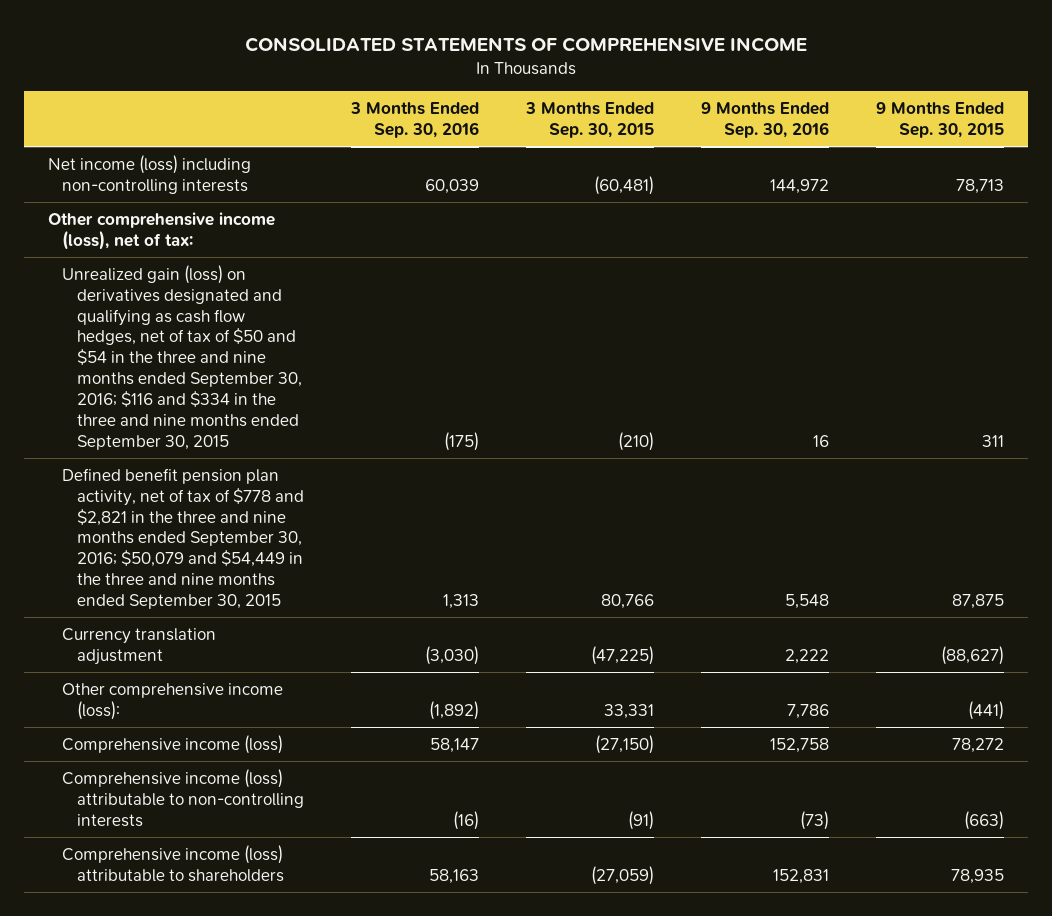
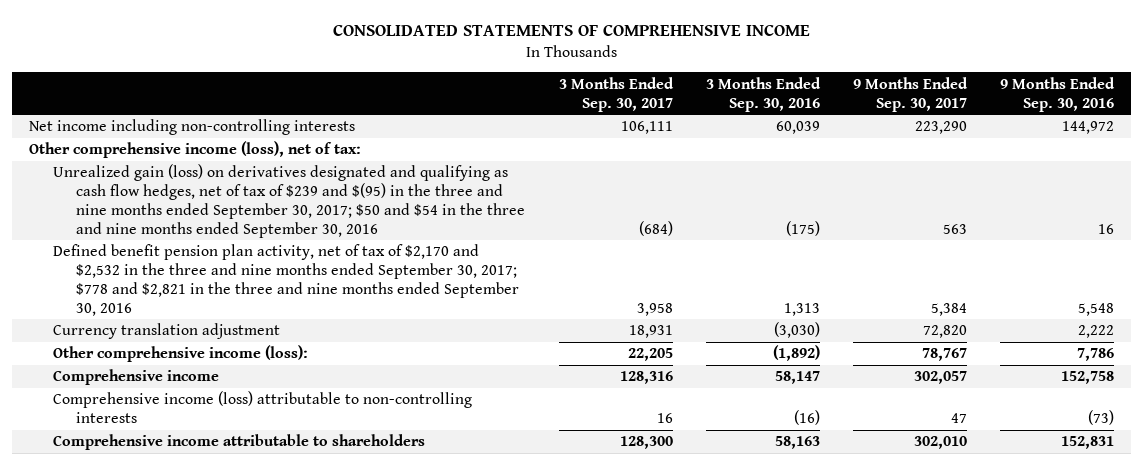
[524,101,654,138] 3 Months Ended Sep. 30, 2015 -> none
[876,101,1005,138] 9 Months Ended Sep. 30, 2015 -> none
none -> [558,76,674,112] 3 Months Ended Sep. 30, 2017
none -> [853,76,969,112] 9 Months Ended Sep. 30, 2017
[47,154,251,194] Net income (loss) including non-controlling interests -> [28,119,355,136] Net income including non-controlling interests
[62,264,302,450] Unrealized gain (loss) on derivatives designated and qualifying as cash flow hedges, net of tax of $50 and $54 in the three and nine months ended September 30, 2016; $116 and $334 in the three and nine months ended September 30, 2015 -> [52,164,526,238] Unrealized gain (loss) on derivatives designated and qualifying as cash flow hedges, net of tax of $239 and $(95) in the three and nine months ended September 30, 2017; $50 and $54 in the three and nine months ended September 30, 2016
[62,467,304,609] Defined benefit pension plan activity, net of tax of $778 and $2,821 in the three and nine months ended September 30, 2016; $50,079 and $54,449 in the three and nine months ended September 30, 2015 -> [52,244,520,316] Defined benefit pension plan activity, net of tax of $2,170 and $2,532 in the three and nine months ended September 30, 2017; $778 and $2,821 in the three and nine months ended September 30, 2016
[62,734,284,754] Comprehensive income (loss) -> [52,369,219,386] Comprehensive income
[62,844,284,882] Comprehensive income (loss) attributable to shareholders -> [52,434,425,451] Comprehensive income attributable to shareholders

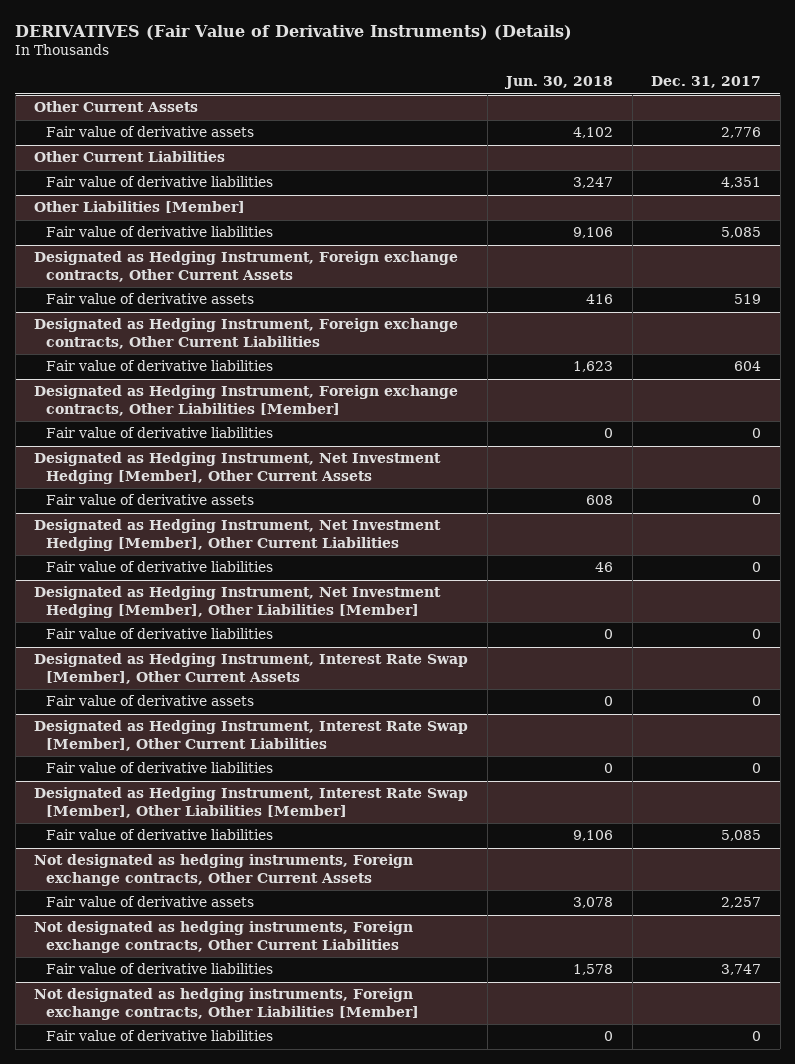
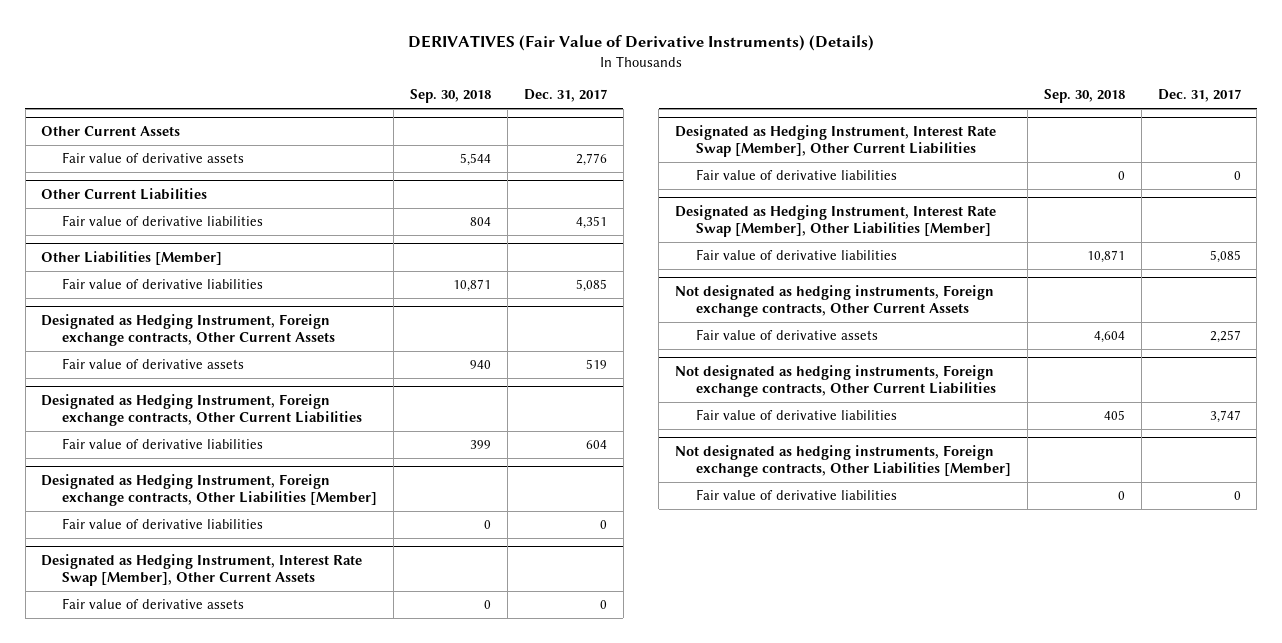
[504,76,614,90] Jun. 30, 2018 -> none
none -> [410,89,492,104] Sep. 30, 2018
[34,452,442,484] Designated as Hedging Instrument, Net Investment Hedging [Member], Other Current Assets -> none
[46,494,255,506] Fair value of derivative assets -> none
[34,519,442,551] Designated as Hedging Instrument, Net Investment Hedging [Member], Other Current Liabilities -> none
[46,561,274,573] Fair value of derivative liabilities -> none
[34,586,442,618] Designated as Hedging Instrument, Net Investment Hedging [Member], Other Liabilities [Member] -> none
[46,628,274,640] Fair value of derivative liabilities -> none

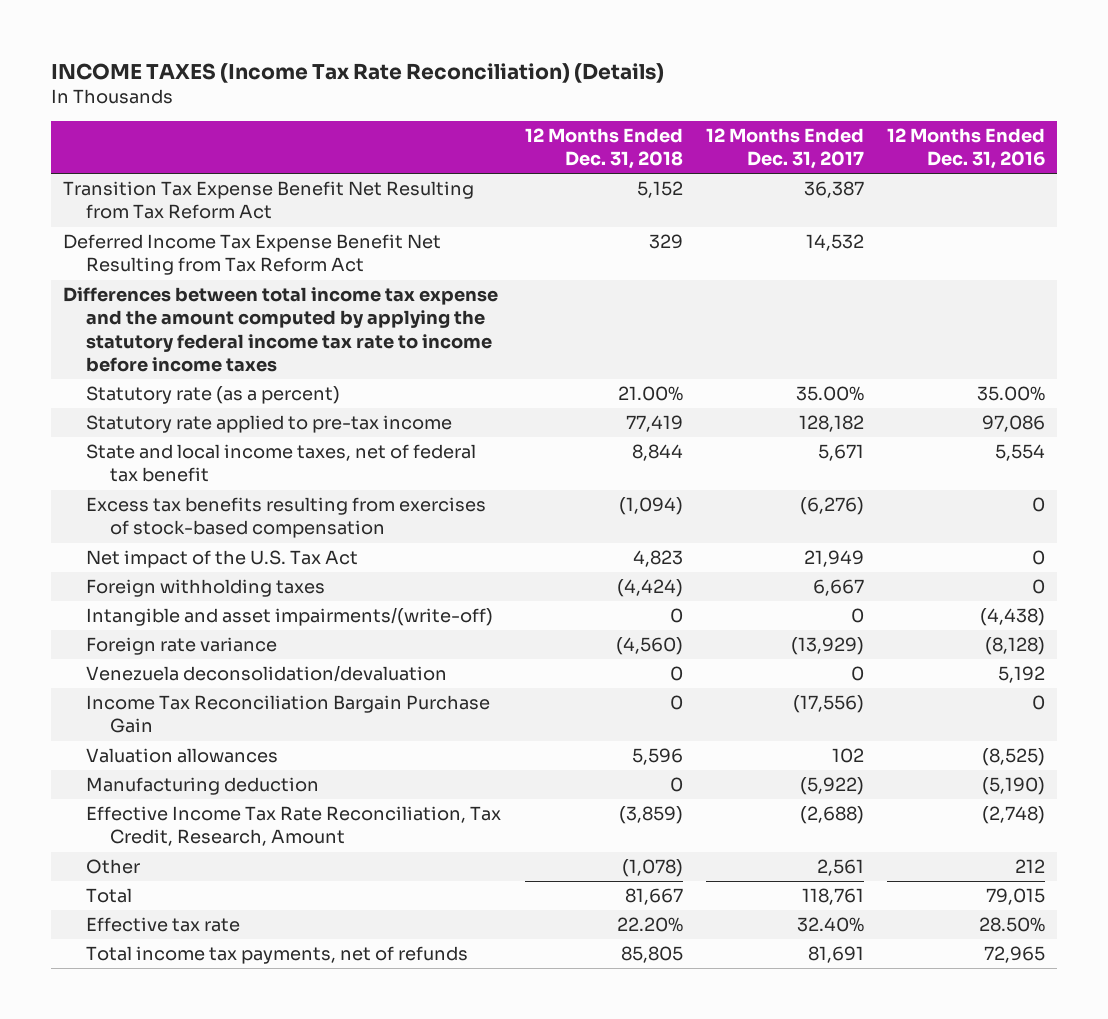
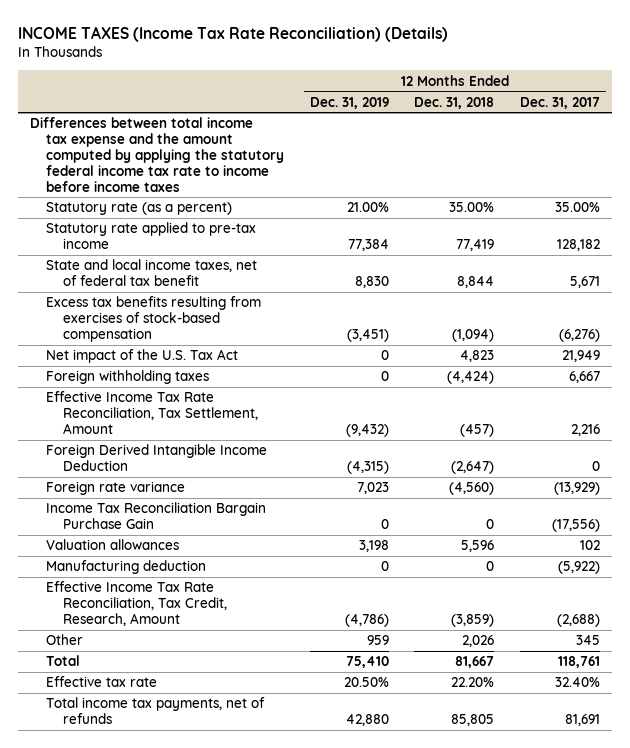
[886,127,1045,170] 12 Months Ended Dec. 31, 2016 -> none
none -> [309,96,389,109] Dec. 31, 2019
[62,181,474,220] Transition Tax Expense Benefit Net Resulting from Tax Reform Act -> none
[62,234,441,276] Deferred Income Tax Expense Benefit Net Resulting from Tax Reform Act -> none
[617,386,683,402] 21.00% -> [449,202,495,213] 35.00%
[86,607,494,627] Intangible and asset impairments/(write-off) -> none
none -> [46,391,258,434] Effective Income Tax Rate Reconciliation, Tax Settlement, Amount
none -> [46,444,268,472] Foreign Derived Intangible Income Deduction
[86,665,448,683] Venezuela deconsolidation/devaluation -> none
[621,859,683,878] (1,078) -> [462,635,495,648] 2,026
[816,859,864,877] 2,561 -> [575,635,600,646] 345

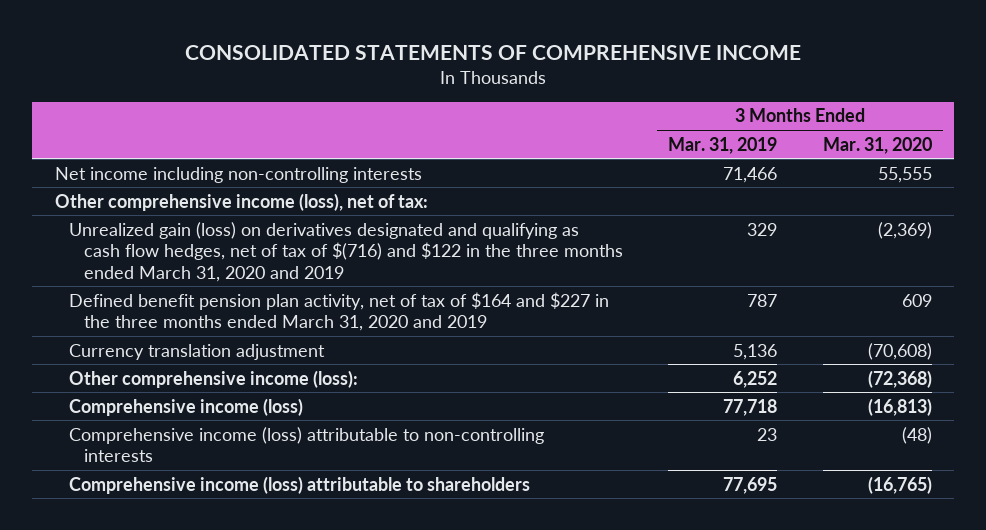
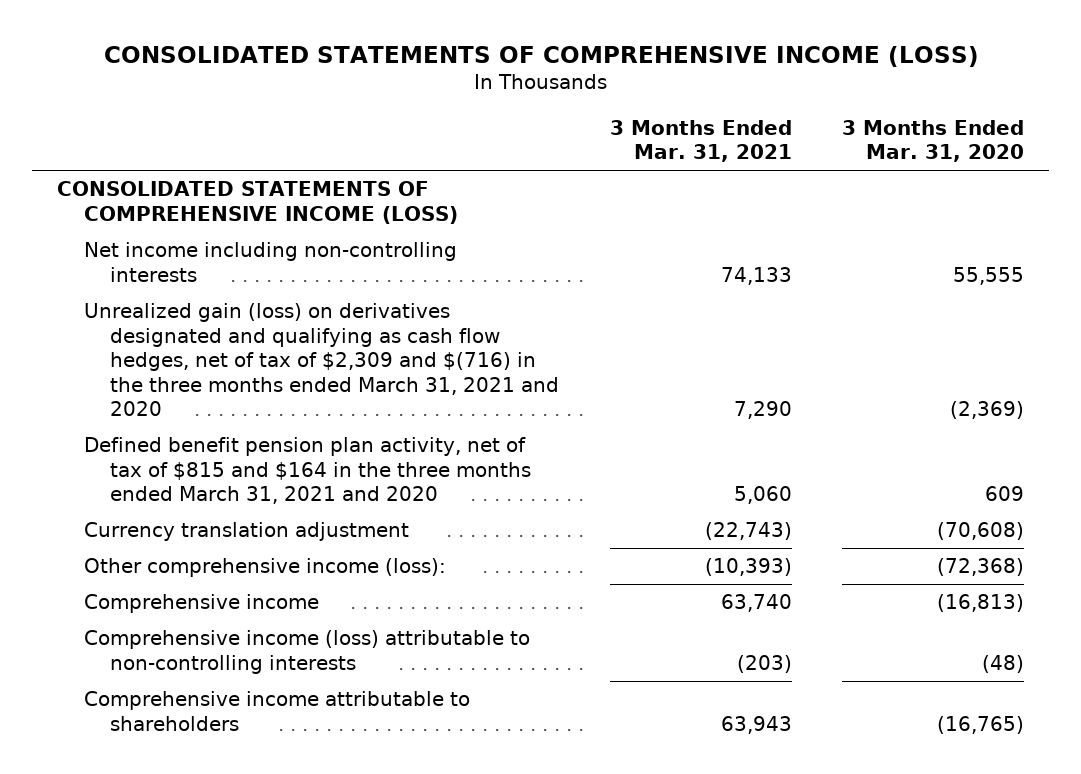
[185,44,802,60] CONSOLIDATED STATEMENTS OF COMPREHENSIVE INCOME -> [103,45,979,67] CONSOLIDATED STATEMENTS OF COMPREHENSIVE INCOME (LOSS)
[668,136,778,154] Mar. 31, 2019 -> none
none -> [609,119,792,163] 3 Months Ended Mar. 31, 2021
none -> [57,181,458,224] CONSOLIDATED STATEMENTS OF COMPREHENSIVE INCOME (LOSS)
[54,192,428,211] Other comprehensive income (loss), net of tax: -> none
[69,221,623,282] Unrealized gain (loss) on derivatives designated and qualifying as cash flow hedges, net of tax of $(716) and $122 in the three months ended March 31, 2020 and 2019 -> [83,303,560,417] Unrealized gain (loss) on derivatives designated and qualifying as cash flow hedges, net of tax of $2,309 and $(716) in the three months ended March 31, 2021 and 2020
[69,291,610,332] Defined benefit pension plan activity, net of tax of $164 and $227 in the three months ended March 31, 2020 and 2019 -> [83,437,532,505] Defined benefit pension plan activity, net of tax of $815 and $164 in the three months ended March 31, 2021 and 2020
[69,397,304,416] Comprehensive income (loss) -> [83,594,319,614] Comprehensive income
[69,475,531,494] Comprehensive income (loss) attributable to shareholders -> [83,691,470,731] Comprehensive income attributable to shareholders

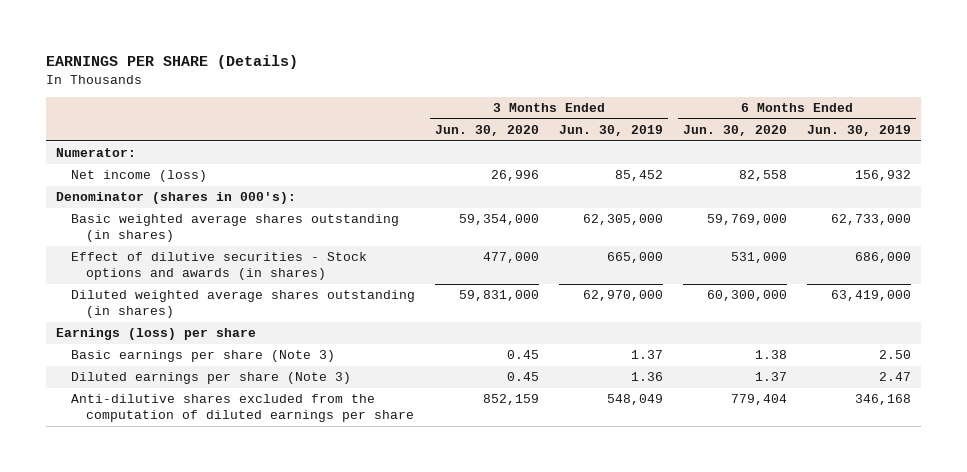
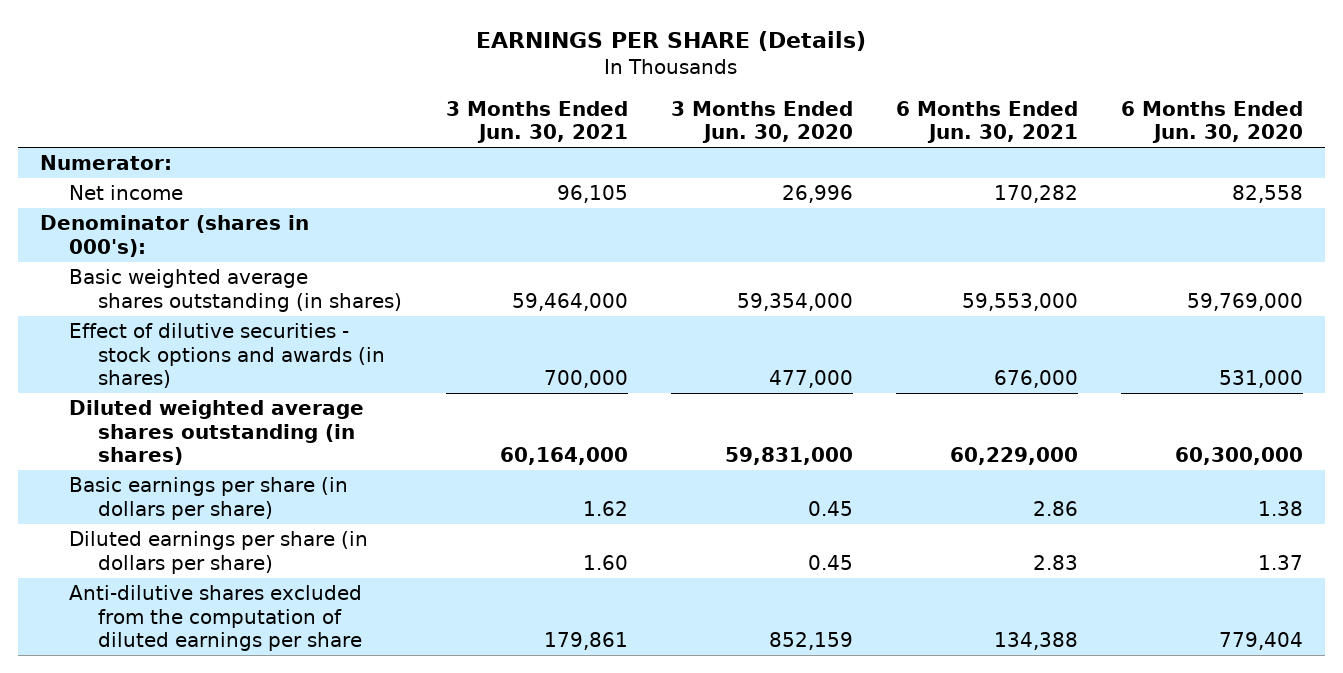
[558,125,663,137] Jun. 30, 2019 -> none
[806,125,911,137] Jun. 30, 2019 -> none
none -> [445,100,628,143] 3 Months Ended Jun. 30, 2021
none -> [895,100,1078,143] 6 Months Ended Jun. 30, 2021
[70,170,207,183] Net income (loss) -> [69,185,184,201] Net income
[70,252,367,281] Effect of dilutive securities - Stock options and awards (in shares) -> [69,323,386,388] Effect of dilutive securities - stock options and awards (in shares)
[55,328,256,341] Earnings (loss) per share -> none
[70,350,335,363] Basic earnings per share (Note 3) -> [69,477,349,520] Basic earnings per share (in dollars per share)
[70,372,351,385] Diluted earnings per share (Note 3) -> [69,531,369,574] Diluted earnings per share (in dollars per share)

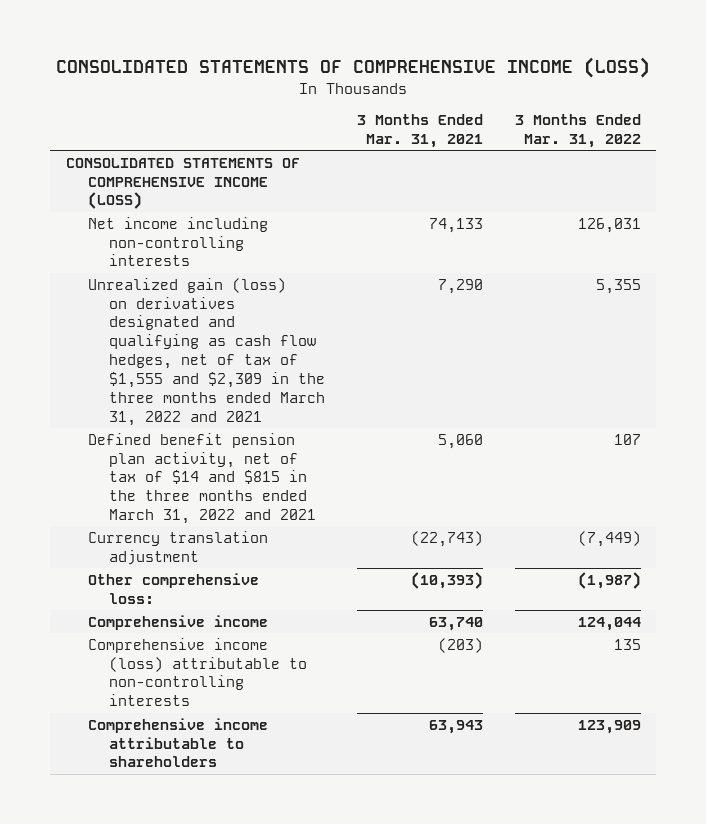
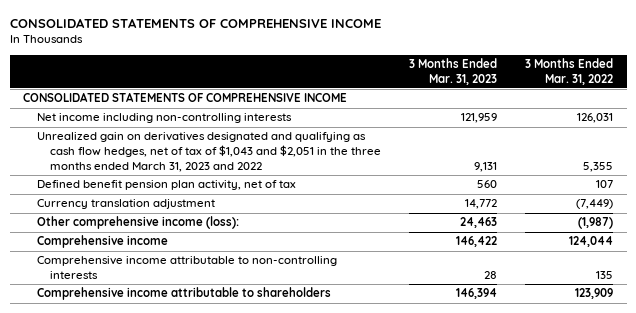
[56,57,651,79] CONSOLIDATED STATEMENTS OF COMPREHENSIVE INCOME (LOSS) -> [9,17,381,28] CONSOLIDATED STATEMENTS OF COMPREHENSIVE INCOME
[356,114,483,149] 3 Months Ended Mar. 31, 2021 -> none
none -> [409,58,498,85] 3 Months Ended Mar. 31, 2023
[65,157,300,210] CONSOLIDATED STATEMENTS OF COMPREHENSIVE INCOME (LOSS) -> [23,92,348,103] CONSOLIDATED STATEMENTS OF COMPREHENSIVE INCOME
[87,277,326,426] Unrealized gain (loss) on derivatives designated and qualifying as cash flow hedges, net of tax of $1,555 and $2,309 in the three months ended March 31, 2022 and 2021 -> [36,132,382,172] Unrealized gain on derivatives designated and qualifying as cash flow hedges, net of tax of $1,043 and $2,051 in the three months ended March 31, 2023 and 2022
[87,432,317,525] Defined benefit pension plan activity, net of tax of $14 and $815 in the three months ended March 31, 2022 and 2021 -> [36,180,296,191] Defined benefit pension plan activity, net of tax
[87,572,259,604] Other comprehensive loss: -> [36,216,239,230] Other comprehensive income (loss):
[87,637,308,707] Comprehensive income (loss) attributable to non-controlling interests -> [36,256,337,280] Comprehensive income attributable to non-controlling interests

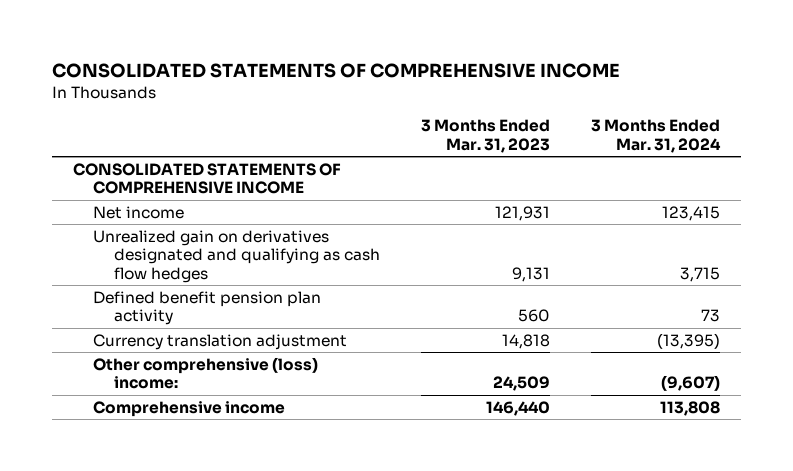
[524,58,613,85] 3 Months Ended Mar. 31, 2022 -> none
none -> [591,119,722,153] 3 Months Ended Mar. 31, 2024
[36,113,292,124] Net income including non-controlling interests -> none
[36,256,337,280] Comprehensive income attributable to non-controlling interests -> none
[36,287,331,301] Comprehensive income attributable to shareholders -> none
none -> [93,205,185,219] Net income
[36,132,382,172] Unrealized gain on derivatives designated and qualifying as cash flow hedges, net of tax of $1,043 and $2,051 in the three months ended March 31, 2023 and 2022 -> [93,229,380,283] Unrealized gain on derivatives designated and qualifying as cash flow hedges
[36,180,296,191] Defined benefit pension plan activity, net of tax -> [93,290,322,326] Defined benefit pension plan activity
[465,199,498,210] 14,772 -> [502,333,551,349] 14,818
[36,216,239,230] Other comprehensive income (loss): -> [93,356,319,390] Other comprehensive (loss) income:
[460,217,498,229] 24,463 -> [493,376,551,392] 24,509
[456,236,498,248] 146,422 -> [486,400,551,416] 146,440

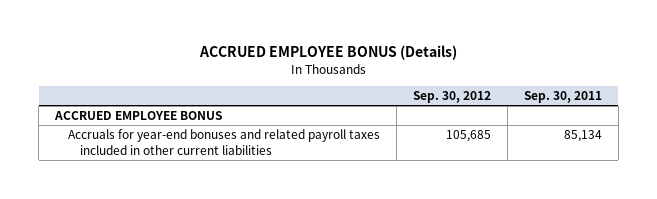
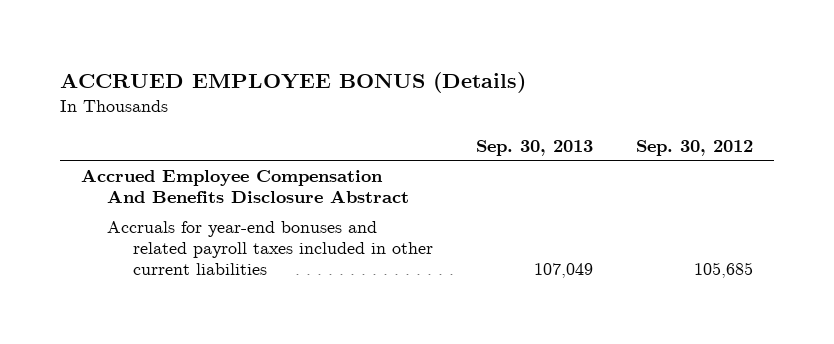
[523,90,602,103] Sep. 30, 2011 -> none
none -> [475,139,593,156] Sep. 30, 2013
[54,111,223,121] ACCRUED EMPLOYEE BONUS -> [81,169,410,204] Accrued Employee Compensation And Benefits Disclosure Abstract

